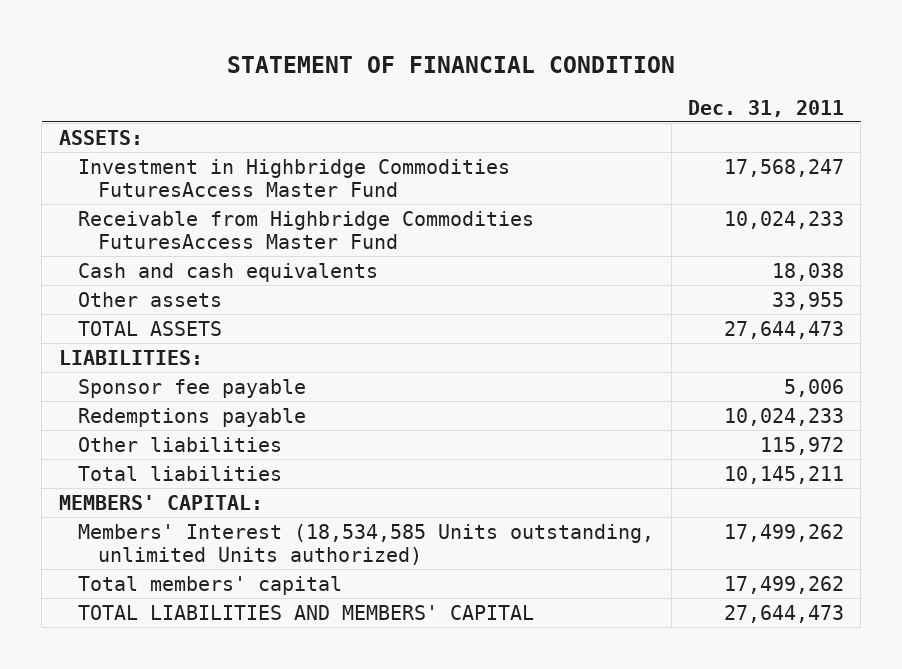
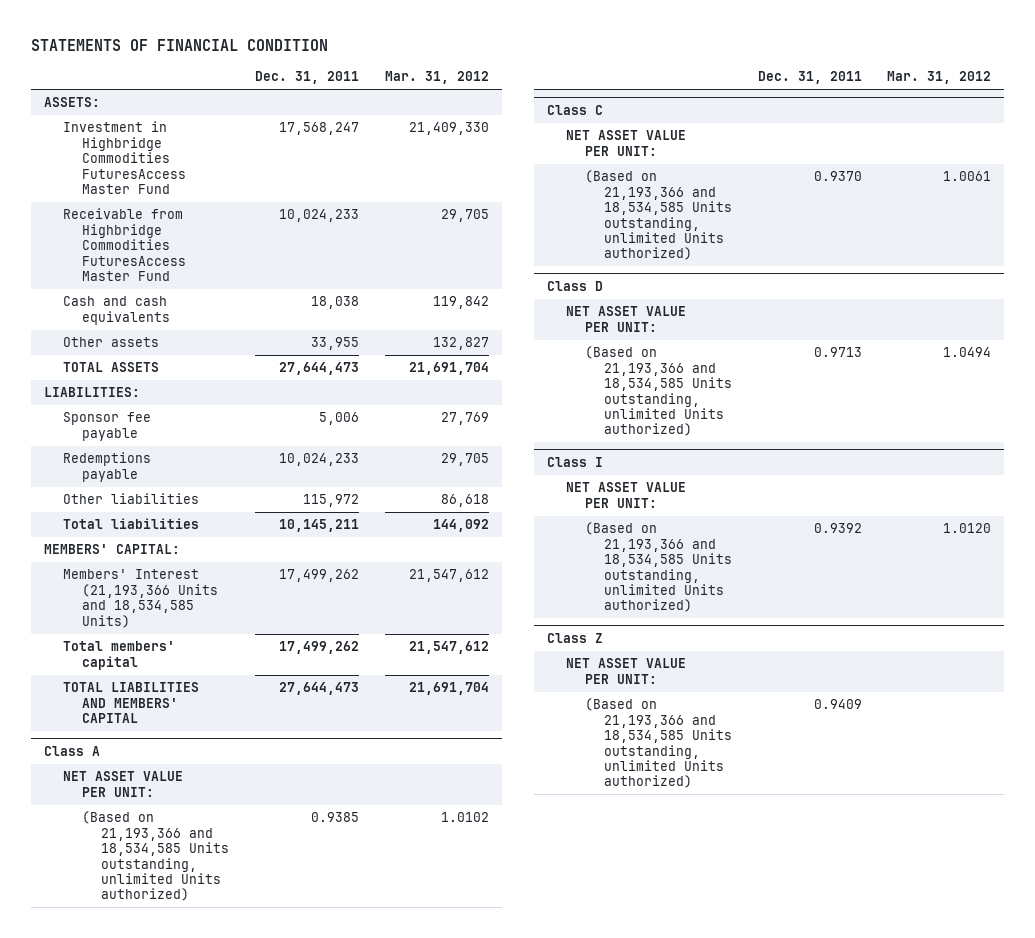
[227,56,676,74] STATEMENT OF FINANCIAL CONDITION -> [31,38,329,51] STATEMENTS OF FINANCIAL CONDITION
none -> [384,71,489,85] Mar. 31, 2012
[78,523,655,566] Members' Interest (18,534,585 Units outstanding, unlimited Units authorized) -> [63,569,219,628] Members' Interest (21,193,366 Units and 18,534,585 Units)
none -> [43,746,100,757] Class A
none -> [63,771,184,797] NET ASSET VALUE PER UNIT:
none -> [82,811,230,902] (Based on 21,193,366 and 18,534,585 Units outstanding, unlimited Units authorized)
none -> [546,105,603,116] Class C
none -> [565,130,686,156] NET ASSET VALUE PER UNIT:
none -> [584,170,732,261] (Based on 21,193,366 and 18,534,585 Units outstanding, unlimited Units authorized)
none -> [546,281,603,292] Class D
none -> [565,306,686,332] NET ASSET VALUE PER UNIT:
none -> [584,346,732,437] (Based on 21,193,366 and 18,534,585 Units outstanding, unlimited Units authorized)
none -> [546,457,603,468] Class I
none -> [565,482,686,508] NET ASSET VALUE PER UNIT:
none -> [584,522,732,613] (Based on 21,193,366 and 18,534,585 Units outstanding, unlimited Units authorized)
none -> [546,633,603,644] Class Z
none -> [565,658,686,684] NET ASSET VALUE PER UNIT:
none -> [584,698,732,789] (Based on 21,193,366 and 18,534,585 Units outstanding, unlimited Units authorized)

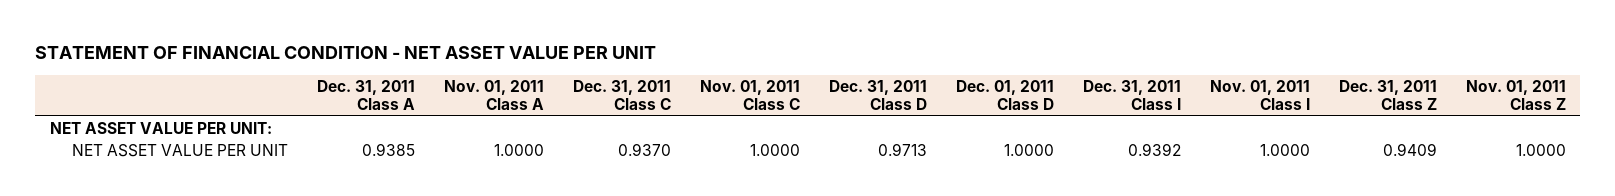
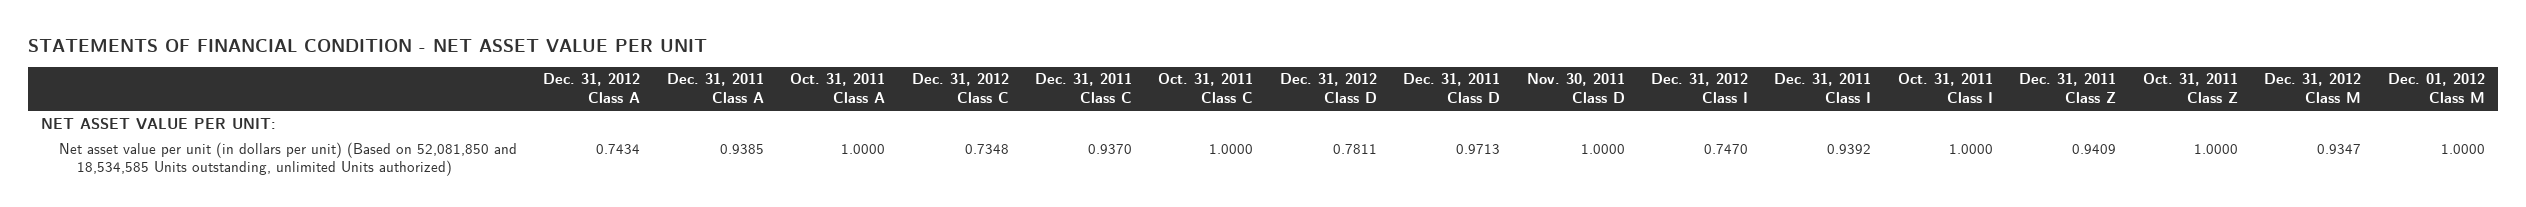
[35,46,657,60] STATEMENT OF FINANCIAL CONDITION - NET ASSET VALUE PER UNIT -> [27,38,707,52] STATEMENTS OF FINANCIAL CONDITION - NET ASSET VALUE PER UNIT
[444,80,545,111] Nov. 01, 2011 Class A -> none
[699,80,800,111] Nov. 01, 2011 Class C -> none
[955,80,1054,111] Dec. 01, 2011 Class D -> none
[1209,80,1310,111] Nov. 01, 2011 Class I -> none
[1465,80,1566,111] Nov. 01, 2011 Class Z -> none
none -> [543,73,641,104] Dec. 31, 2012 Class A
none -> [790,73,886,104] Oct. 31, 2011 Class A
none -> [911,73,1009,104] Dec. 31, 2012 Class C
none -> [1158,73,1254,104] Oct. 31, 2011 Class C
none -> [1279,73,1377,104] Dec. 31, 2012 Class D
none -> [1526,73,1625,104] Nov. 30, 2011 Class D
none -> [1651,73,1749,104] Dec. 31, 2012 Class I
none -> [1897,73,1993,104] Oct. 31, 2011 Class I
none -> [2142,73,2238,104] Oct. 31, 2011 Class Z
none -> [2264,73,2362,104] Dec. 31, 2012 Class M
none -> [2387,73,2485,104] Dec. 01, 2012 Class M
[72,143,289,157] NET ASSET VALUE PER UNIT -> [58,141,517,177] Net asset value per unit (in dollars per unit) (Based on 52,081,850 and 18,534,585 Units outstanding, unlimited Units authorized)

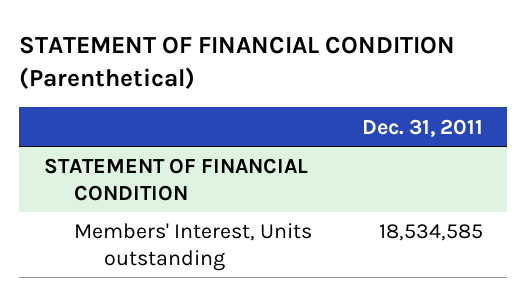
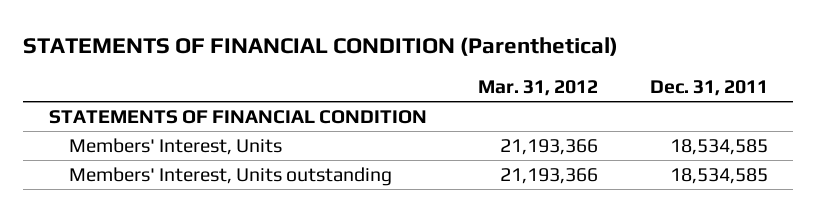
[19,35,456,89] STATEMENT OF FINANCIAL CONDITION (Parenthetical) -> [23,37,619,57] STATEMENTS OF FINANCIAL CONDITION (Parenthetical)
none -> [478,80,599,97] Mar. 31, 2012
[44,158,309,201] STATEMENT OF FINANCIAL CONDITION -> [48,109,427,124] STATEMENTS OF FINANCIAL CONDITION
none -> [68,137,282,155] Members' Interest, Units

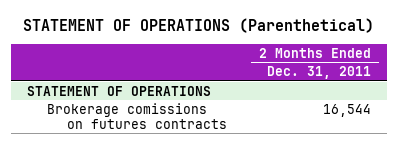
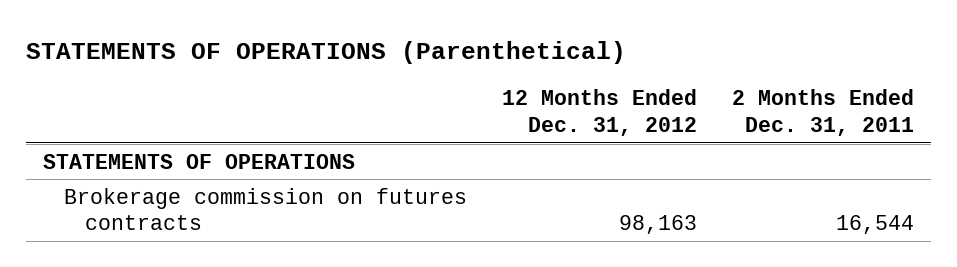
[23,18,375,34] STATEMENT OF OPERATIONS (Parenthetical) -> [25,41,626,65] STATEMENTS OF OPERATIONS (Parenthetical)
none -> [501,89,697,137] 12 Months Ended Dec. 31, 2012
[27,85,212,96] STATEMENT OF OPERATIONS -> [43,153,356,169] STATEMENTS OF OPERATIONS
[47,102,227,129] Brokerage comissions on futures contracts -> [64,187,468,231] Brokerage commission on futures contracts

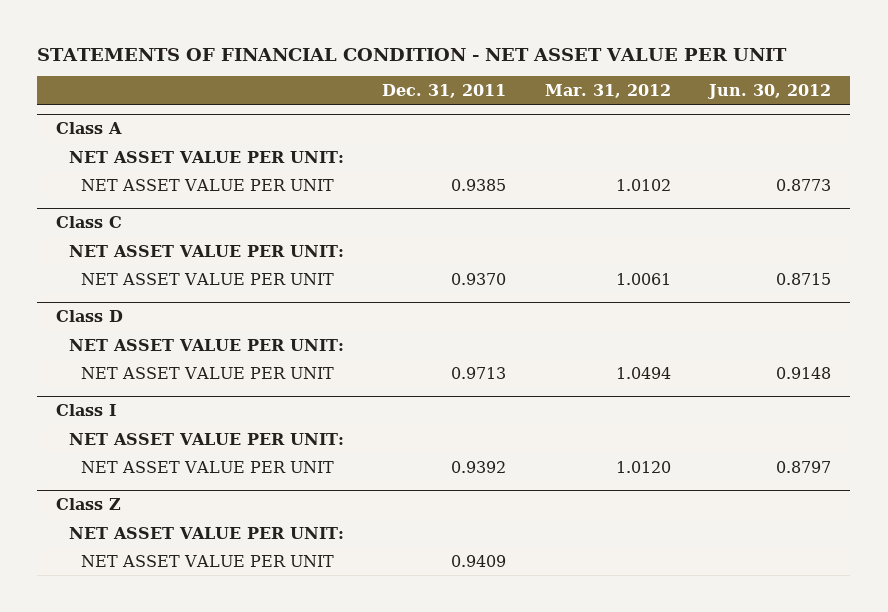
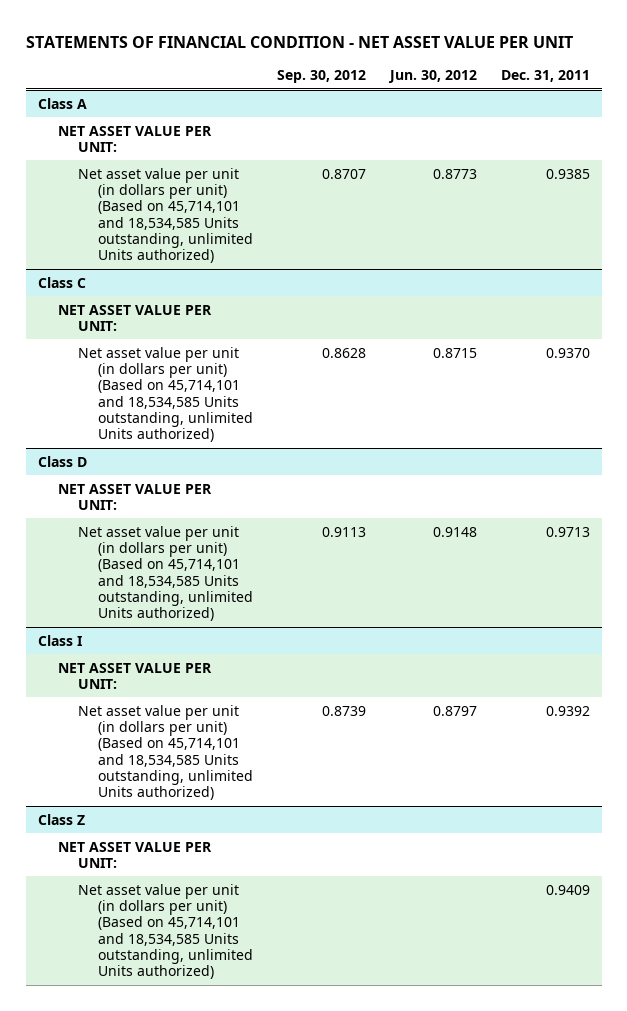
[544,83,671,98] Mar. 31, 2012 -> none
none -> [276,70,366,84] Sep. 30, 2012
[81,178,335,191] NET ASSET VALUE PER UNIT -> [77,167,253,264] Net asset value per unit (in dollars per unit) (Based on 45,714,101 and 18,534,585 Units outstanding, unlimited Units authorized)
[81,272,335,285] NET ASSET VALUE PER UNIT -> [77,346,253,443] Net asset value per unit (in dollars per unit) (Based on 45,714,101 and 18,534,585 Units outstanding, unlimited Units authorized)
[81,366,335,379] NET ASSET VALUE PER UNIT -> [77,525,253,622] Net asset value per unit (in dollars per unit) (Based on 45,714,101 and 18,534,585 Units outstanding, unlimited Units authorized)
[81,460,335,473] NET ASSET VALUE PER UNIT -> [77,704,253,801] Net asset value per unit (in dollars per unit) (Based on 45,714,101 and 18,534,585 Units outstanding, unlimited Units authorized)
[81,554,335,567] NET ASSET VALUE PER UNIT -> [77,883,253,980] Net asset value per unit (in dollars per unit) (Based on 45,714,101 and 18,534,585 Units outstanding, unlimited Units authorized)

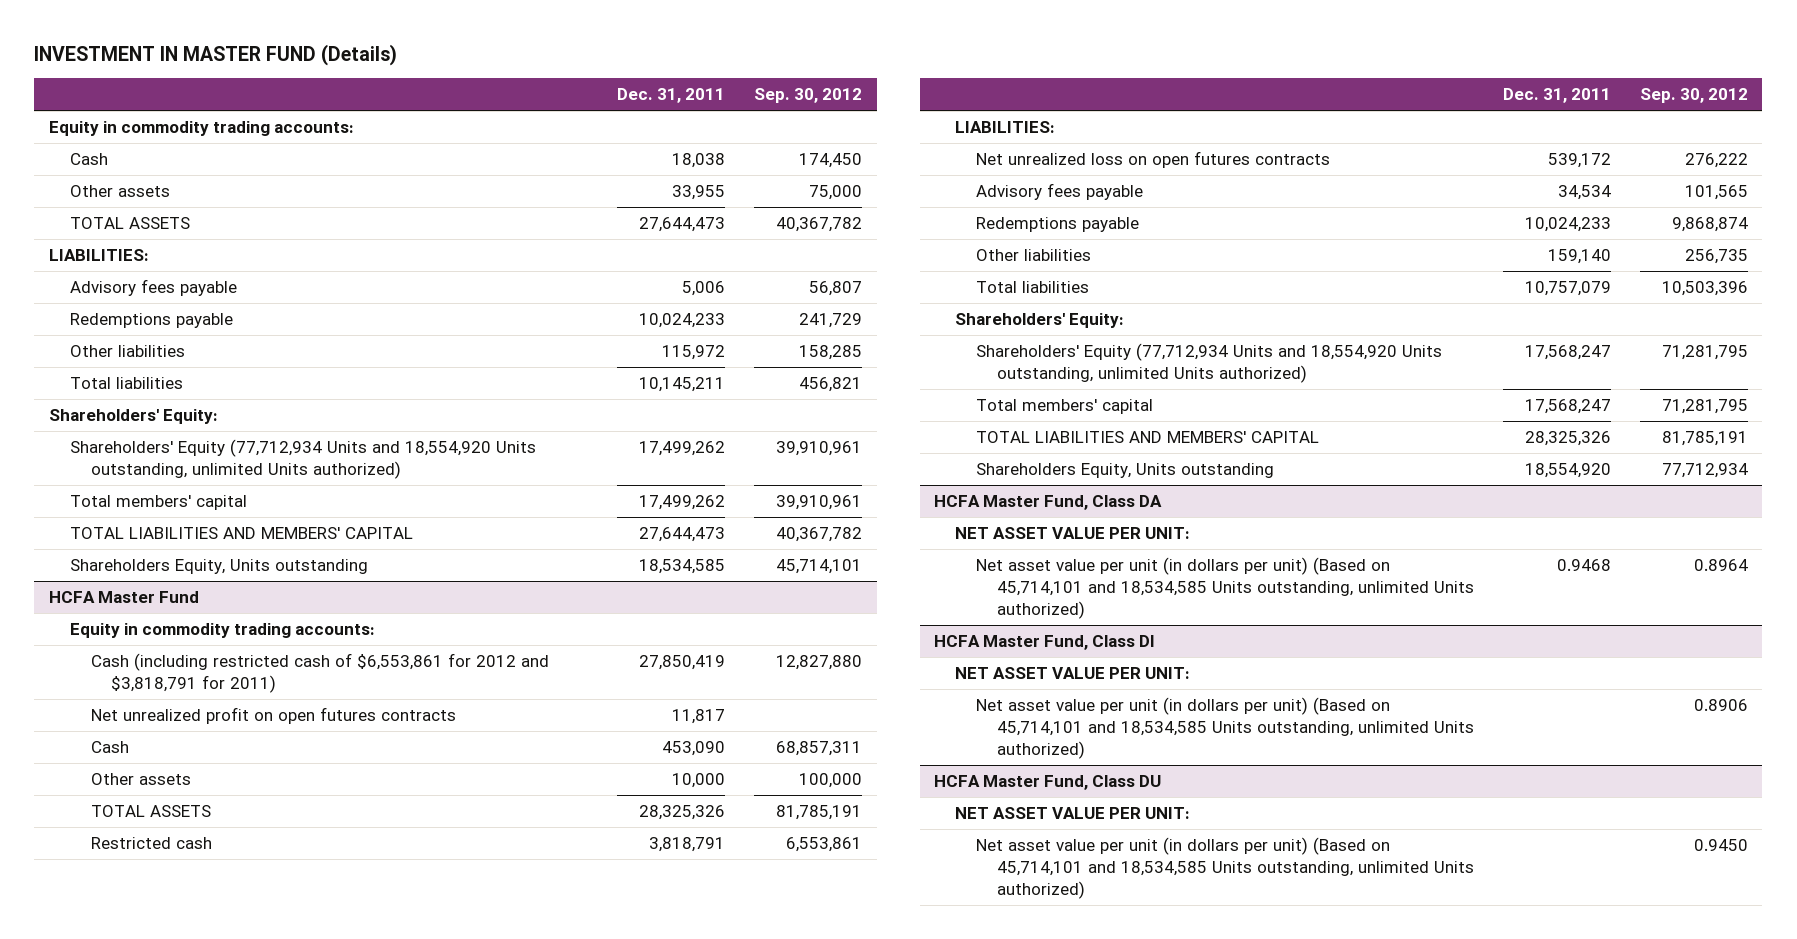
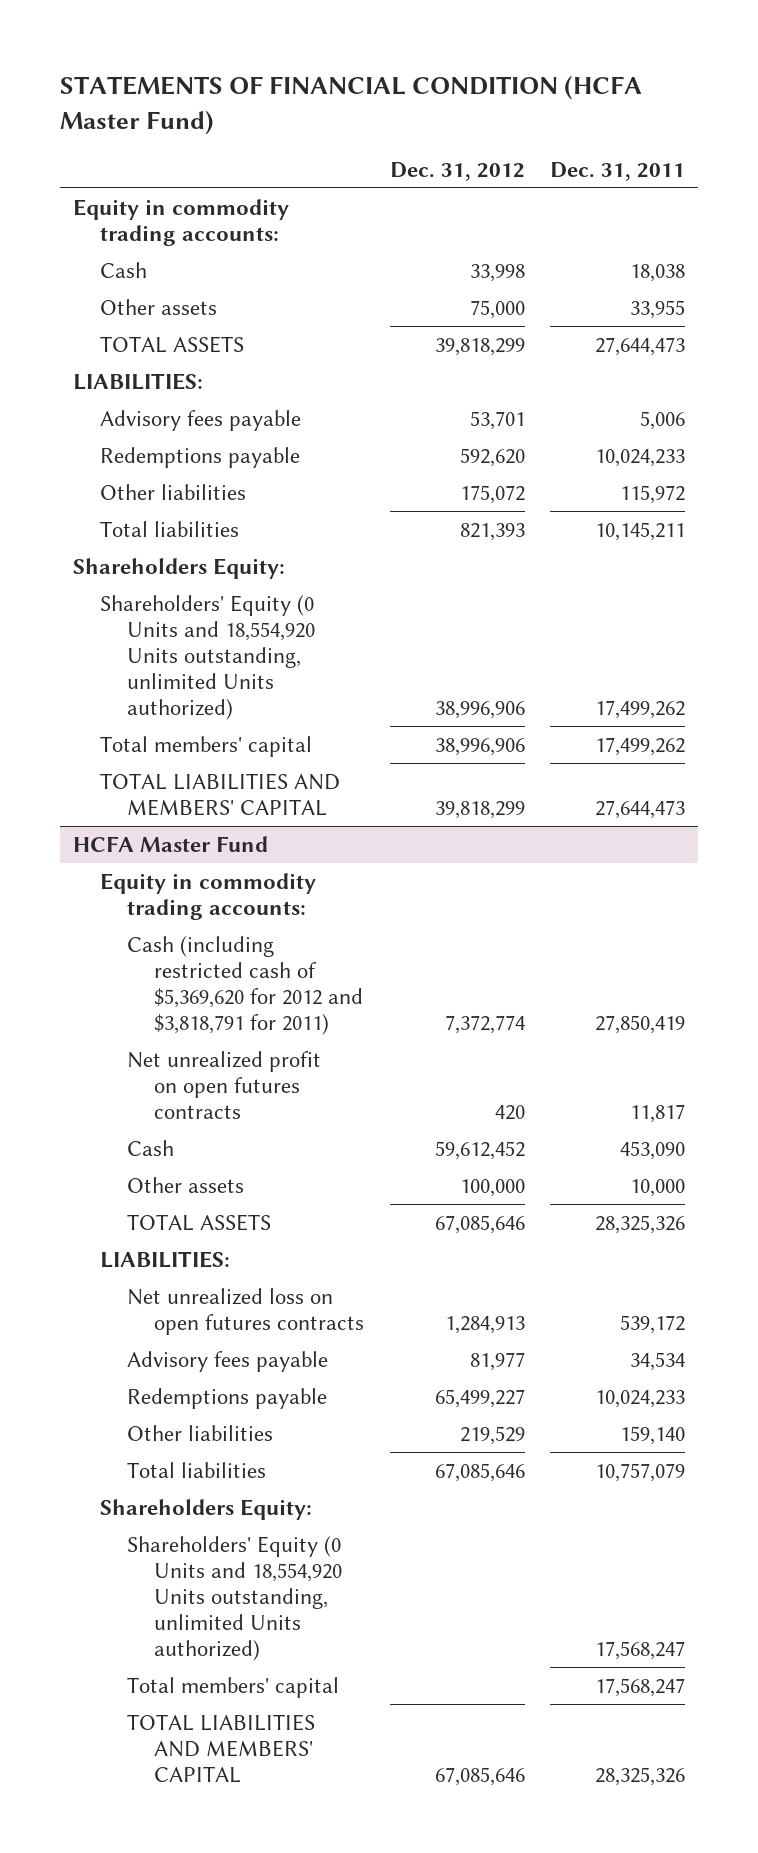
[34,44,398,67] INVESTMENT IN MASTER FUND (Details) -> [59,75,642,135] STATEMENTS OF FINANCIAL CONDITION (HCFA Master Fund)
[754,88,863,104] Sep. 30, 2012 -> none
none -> [389,161,525,181] Dec. 31, 2012
[48,408,218,424] Shareholders' Equity: -> [72,557,285,579] Shareholders Equity:
[69,438,536,479] Shareholders' Equity (77,712,934 Units and 18,554,920 Units outstanding, unlimited Units authorized) -> [99,594,315,720] Shareholders' Equity (0 Units and 18,554,920 Units outstanding, unlimited Units authorized)
[69,558,368,574] Shareholders Equity, Units outstanding -> none
[90,652,549,693] Cash (including restricted cash of $6,553,861 for 2012 and $3,818,791 for 2011) -> [126,935,364,1035] Cash (including restricted cash of $5,369,620 for 2012 and $3,818,791 for 2011)
[90,836,212,849] Restricted cash -> none
[955,312,1125,328] Shareholders' Equity: -> [99,1498,312,1520] Shareholders Equity:
[975,342,1442,383] Shareholders' Equity (77,712,934 Units and 18,554,920 Units outstanding, unlimited Units authorized) -> [126,1535,343,1661] Shareholders' Equity (0 Units and 18,554,920 Units outstanding, unlimited Units authorized)
[975,462,1274,478] Shareholders Equity, Units outstanding -> none
[934,494,1163,510] HCFA Master Fund, Class DA -> none
[955,526,1191,539] NET ASSET VALUE PER UNIT: -> none
[975,556,1474,619] Net asset value per unit (in dollars per unit) (Based on 45,714,101 and 18,534,585 Units outstanding, unlimited Units authorized) -> none
[934,634,1156,650] HCFA Master Fund, Class DI -> none
[955,666,1191,679] NET ASSET VALUE PER UNIT: -> none
[975,696,1474,759] Net asset value per unit (in dollars per unit) (Based on 45,714,101 and 18,534,585 Units outstanding, unlimited Units authorized) -> none
[934,774,1162,790] HCFA Master Fund, Class DU -> none
[955,806,1191,819] NET ASSET VALUE PER UNIT: -> none
[975,836,1474,899] Net asset value per unit (in dollars per unit) (Based on 45,714,101 and 18,534,585 Units outstanding, unlimited Units authorized) -> none

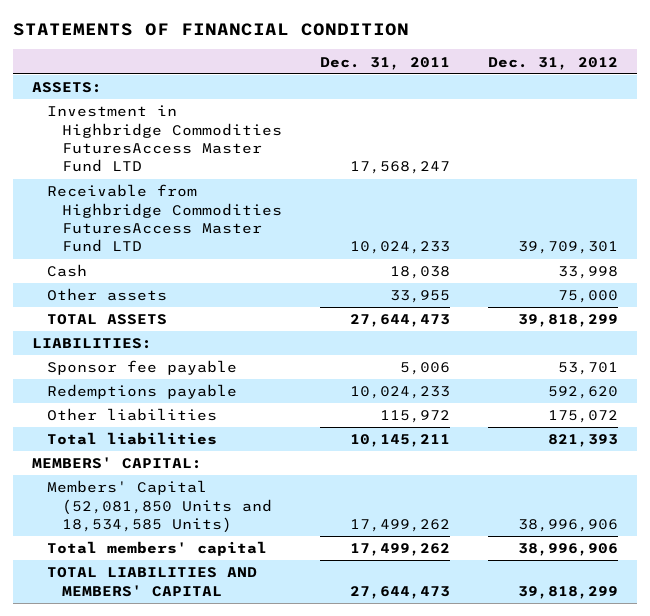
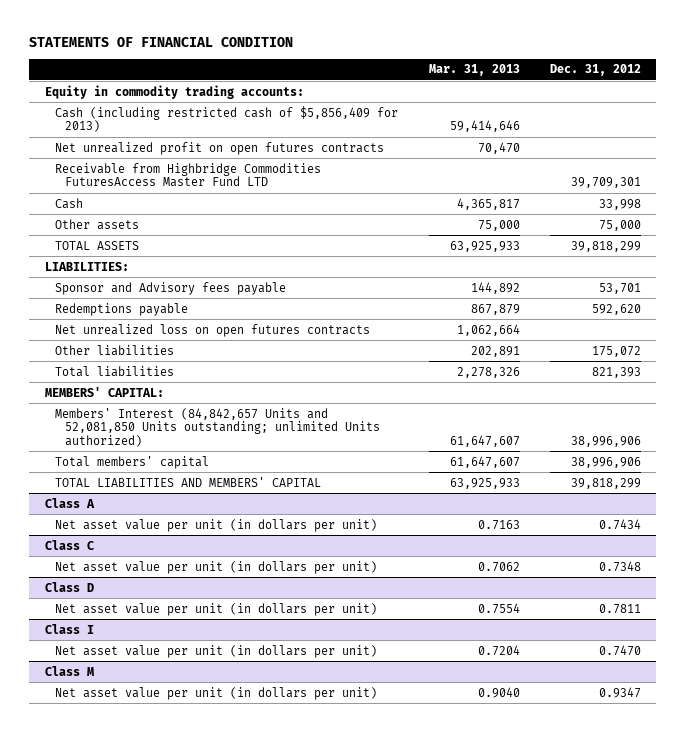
[320,56,451,70] Dec. 31, 2011 -> none
none -> [428,64,520,77] Mar. 31, 2013
[32,82,103,94] ASSETS: -> none
[47,105,283,173] Investment in Highbridge Commodities FuturesAccess Master Fund LTD -> none
none -> [44,84,304,99] Equity in commodity trading accounts:
none -> [54,105,398,133] Cash (including restricted cash of $5,856,409 for 2013)
none -> [54,141,384,155] Net unrealized profit on open futures contracts
[47,360,238,376] Sponsor fee payable -> [54,281,286,295] Sponsor and Advisory fees payable
none -> [54,323,370,337] Net unrealized loss on open futures contracts
[47,480,273,533] Members' Capital (52,081,850 Units and 18,534,585 Units) -> [54,407,381,447] Members' Interest (84,842,657 Units and 52,081,850 Units outstanding; unlimited Units authorized)
none -> [44,497,95,508] Class A
none -> [54,518,377,532] Net asset value per unit (in dollars per unit)
none -> [44,539,94,550] Class C
none -> [54,560,377,574] Net asset value per unit (in dollars per unit)
none -> [44,581,94,592] Class D
none -> [54,602,377,616] Net asset value per unit (in dollars per unit)
none -> [44,623,94,634] Class I
none -> [54,644,377,658] Net asset value per unit (in dollars per unit)
none -> [44,665,94,676] Class M
none -> [54,686,377,700] Net asset value per unit (in dollars per unit)

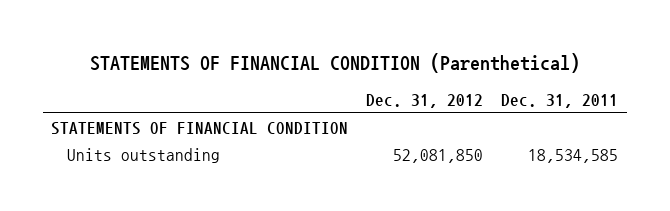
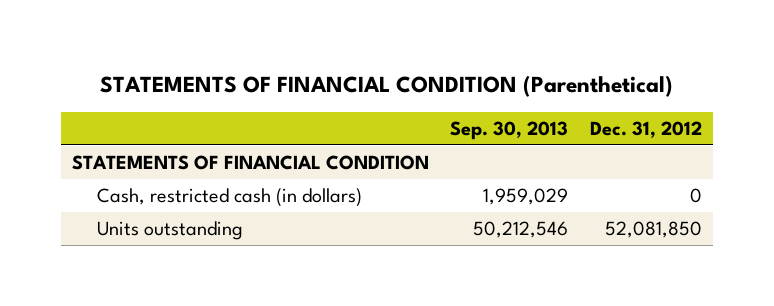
[501,93,619,108] Dec. 31, 2011 -> none
none -> [450,120,569,140] Sep. 30, 2013
none -> [96,187,362,207] Cash, restricted cash (in dollars)

